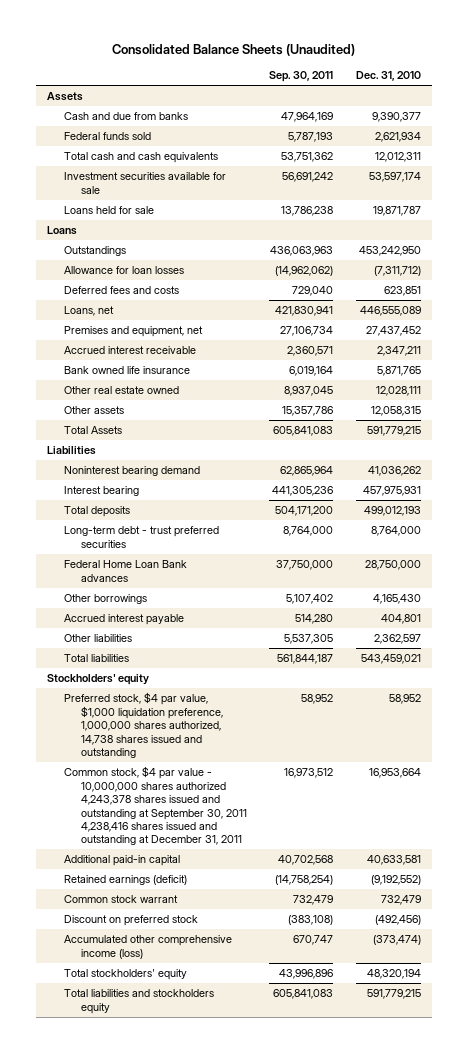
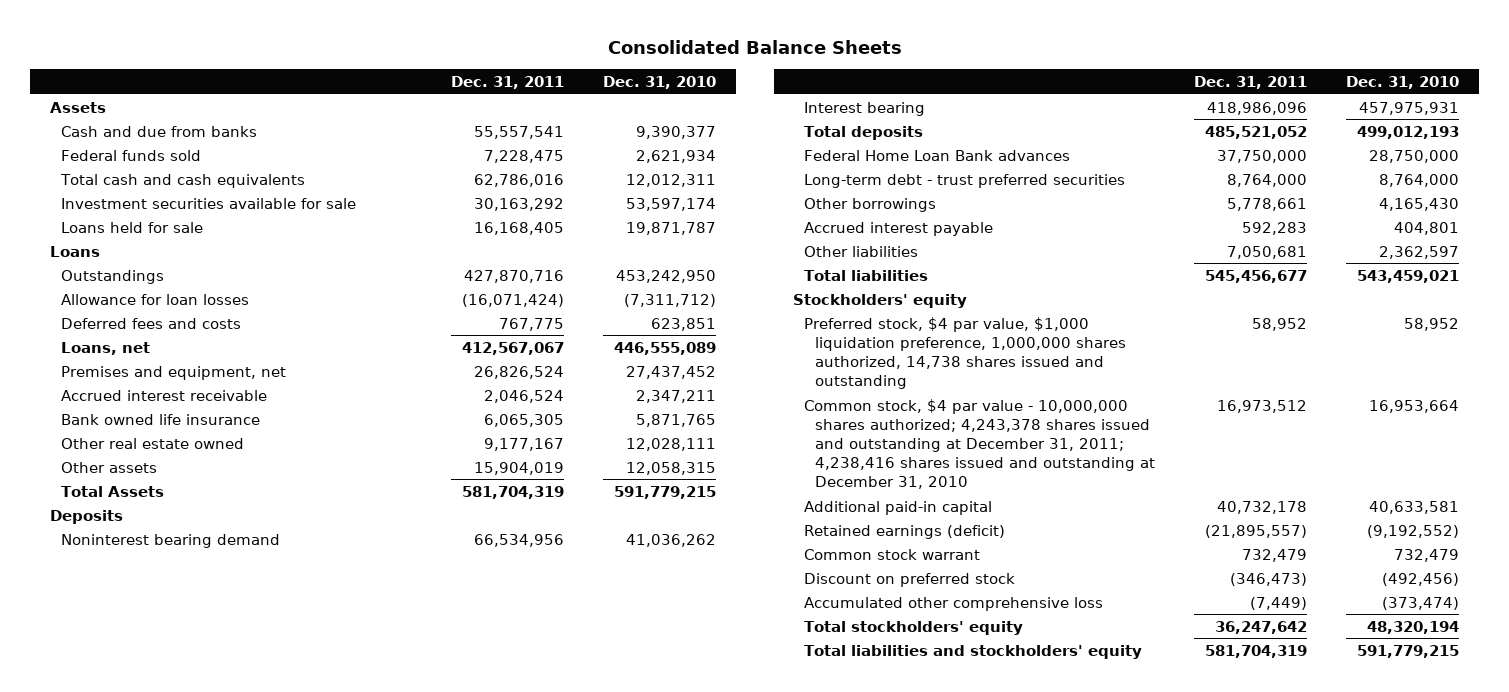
[111,43,355,56] Consolidated Balance Sheets (Unaudited) -> [607,39,902,54] Consolidated Balance Sheets
[269,71,334,83] Sep. 30, 2011 -> none
none -> [450,75,564,89] Dec. 31, 2011
[47,446,97,456] Liabilities -> none
none -> [49,509,123,524] Deposits
[64,526,220,548] Long-term debt - trust preferred securities -> [803,173,1125,188] Long-term debt - trust preferred securities
[64,766,248,846] Common stock, $4 par value - 10,000,000 shares authorized 4,243,378 shares issued and outstanding at September 30, 2011 4,238,416 shares issued and outstanding at December 31, 2011 -> [803,398,1155,490] Common stock, $4 par value - 10,000,000 shares authorized; 4,243,378 shares issued and outstanding at December 31, 2011; 4,238,416 shares issued and outstanding at December 31, 2010
[64,935,233,959] Accumulated other comprehensive income (loss) -> [803,596,1103,611] Accumulated other comprehensive loss
[64,989,215,1014] Total liabilities and stockholders equity -> [803,644,1142,659] Total liabilities and stockholders' equity

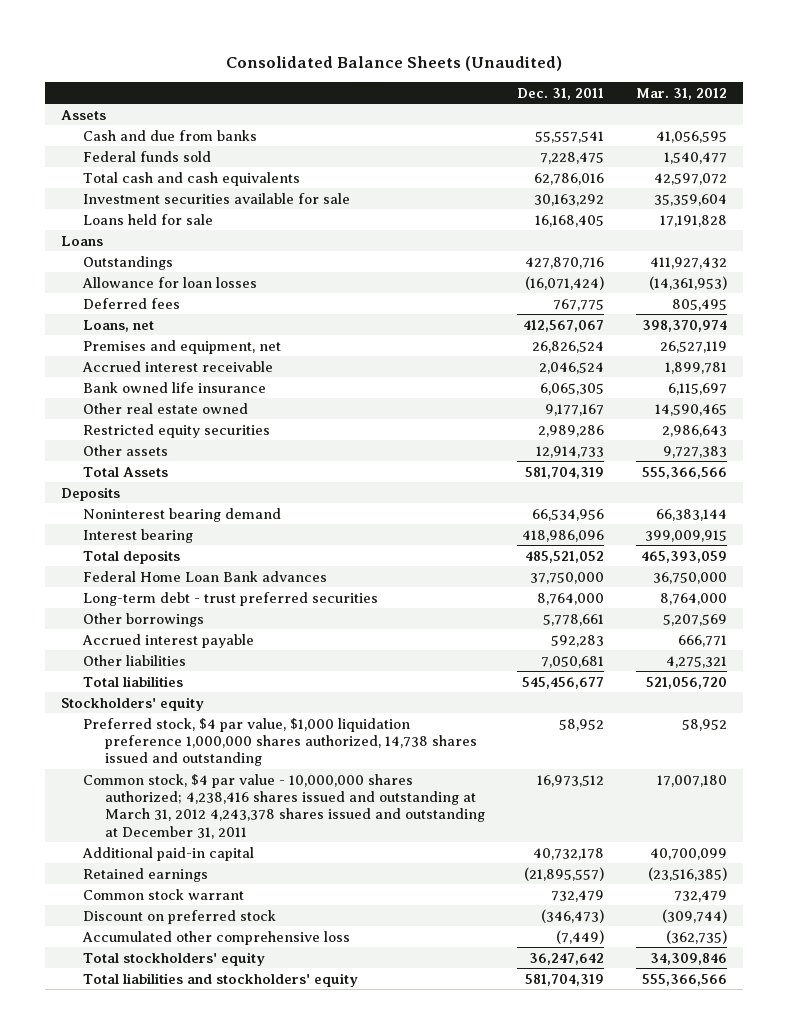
[607,39,902,54] Consolidated Balance Sheets -> [226,55,563,71] Consolidated Balance Sheets (Unaudited)
[602,75,716,89] Dec. 31, 2010 -> none
none -> [635,87,727,100] Mar. 31, 2012
[60,317,241,329] Deferred fees and costs -> [83,297,181,309] Deferred fees
none -> [83,423,271,438] Restricted equity securities
[473,461,564,475] 15,904,019 -> [536,445,605,458] 12,914,733
[803,316,1126,390] Preferred stock, $4 par value, $1,000 liquidation preference, 1,000,000 shares authorized, 14,738 shares issued and outstanding -> [83,717,478,767] Preferred stock, $4 par value, $1,000 liquidation preference 1,000,000 shares authorized, 14,738 shares issued and outstanding
[803,398,1155,490] Common stock, $4 par value - 10,000,000 shares authorized; 4,243,378 shares issued and outstanding at December 31, 2011; 4,238,416 shares issued and outstanding at December 31, 2010 -> [83,773,486,839] Common stock, $4 par value - 10,000,000 shares authorized; 4,238,416 shares issued and outstanding at March 31, 2012 4,243,378 shares issued and outstanding at December 31, 2011
[803,524,1005,539] Retained earnings (deficit) -> [83,867,209,882] Retained earnings

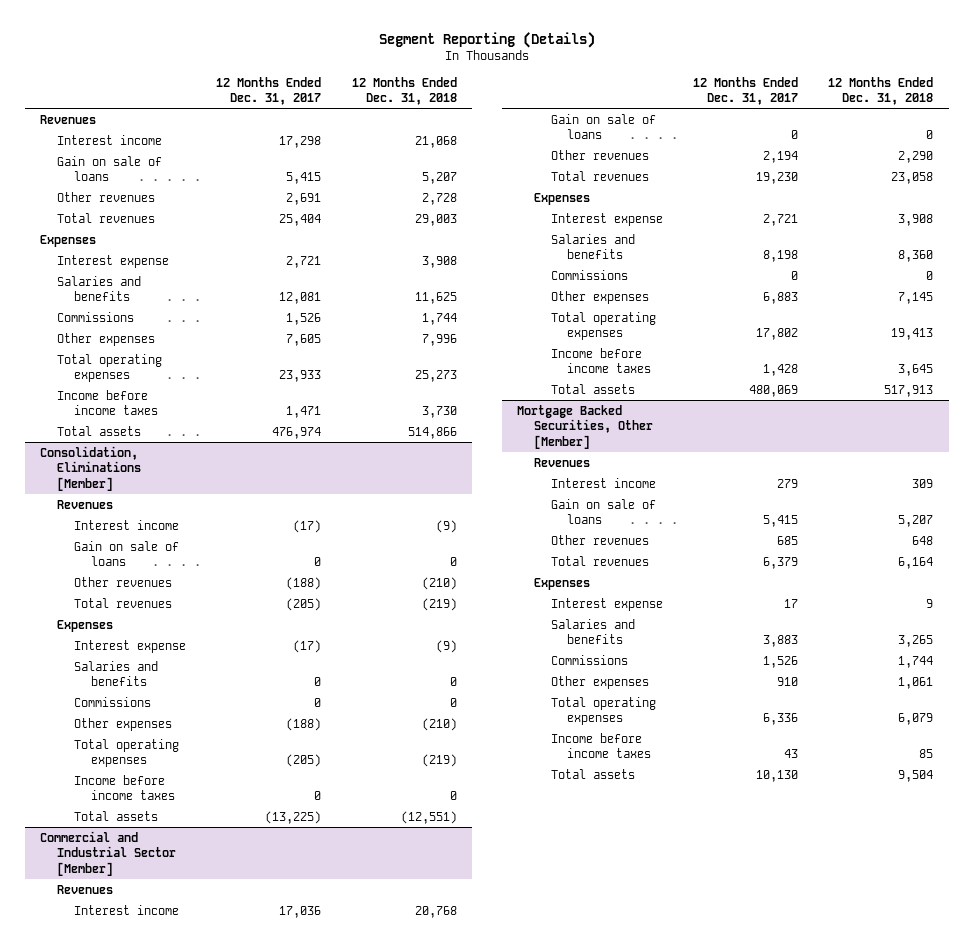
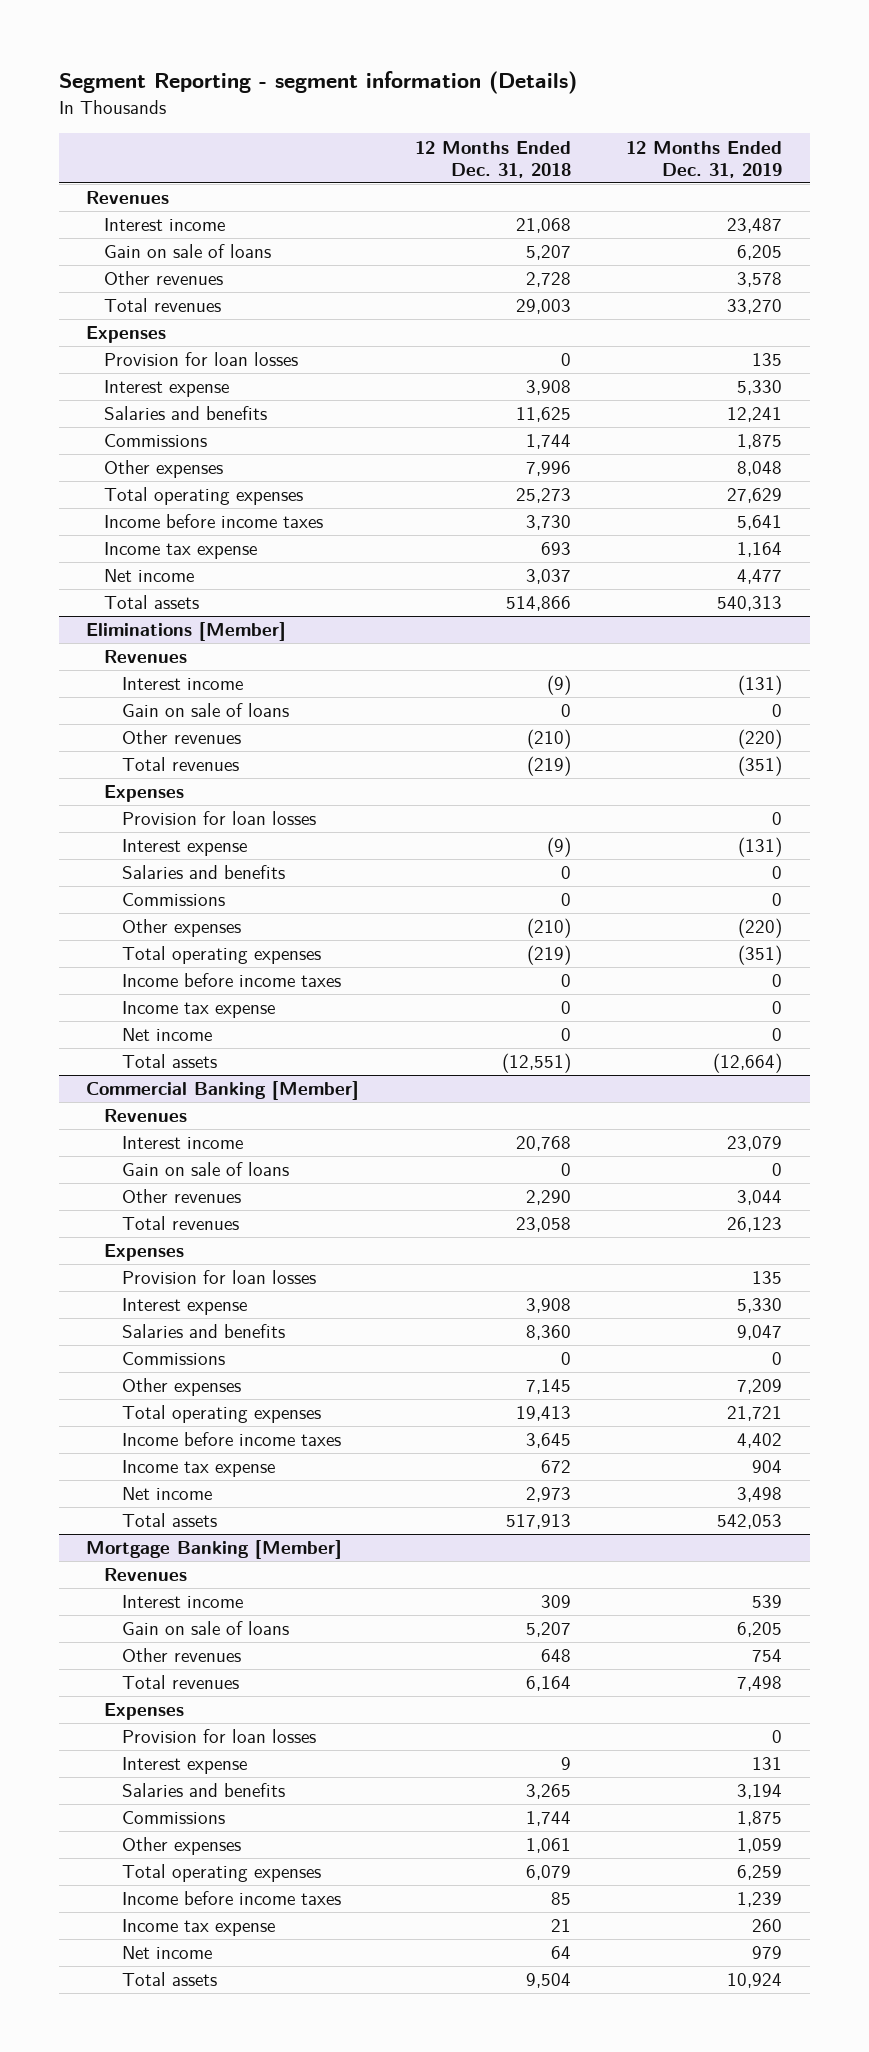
[378,31,595,48] Segment Reporting (Details) -> [58,71,577,95] Segment Reporting - segment information (Details)
[216,76,322,106] 12 Months Ended Dec. 31, 2017 -> none
none -> [626,140,783,178] 12 Months Ended Dec. 31, 2019
none -> [103,352,298,367] Provision for loan losses
none -> [103,542,257,560] Income tax expense
none -> [103,569,194,583] Net income
[40,445,142,491] Consolidation, Eliminations [Member] -> [86,622,287,642] Eliminations [Member]
none -> [121,811,316,826] Provision for loan losses
none -> [121,1001,275,1019] Income tax expense
none -> [121,1028,212,1042] Net income
[40,830,177,876] Commercial and Industrial Sector [Member] -> [86,1081,360,1101] Commercial Banking [Member]
none -> [121,1270,316,1285] Provision for loan losses
none -> [121,1460,275,1478] Income tax expense
none -> [121,1487,212,1501] Net income
[517,404,653,449] Mortgage Backed Securities, Other [Member] -> [86,1540,343,1560] Mortgage Banking [Member]
none -> [121,1729,316,1744] Provision for loan losses
none -> [121,1919,275,1937] Income tax expense
none -> [121,1946,212,1960] Net income

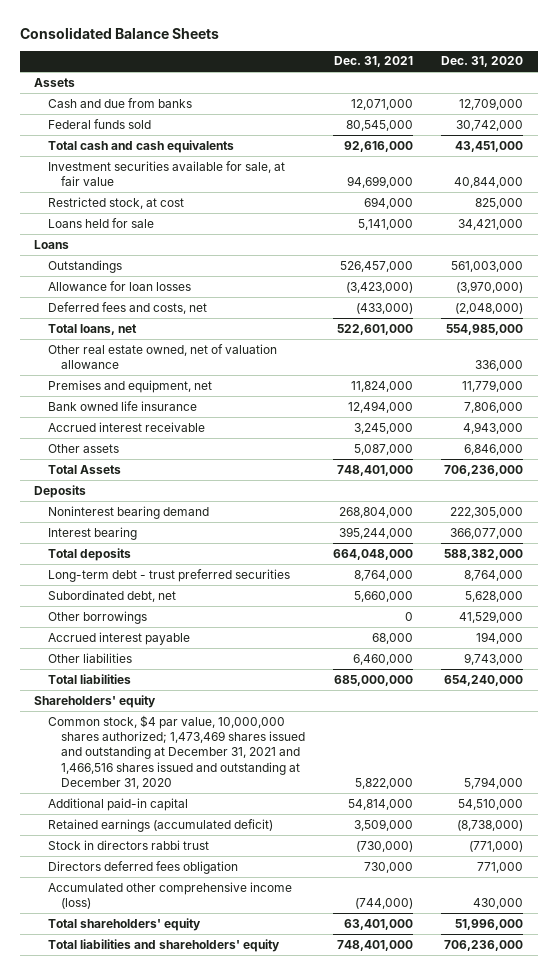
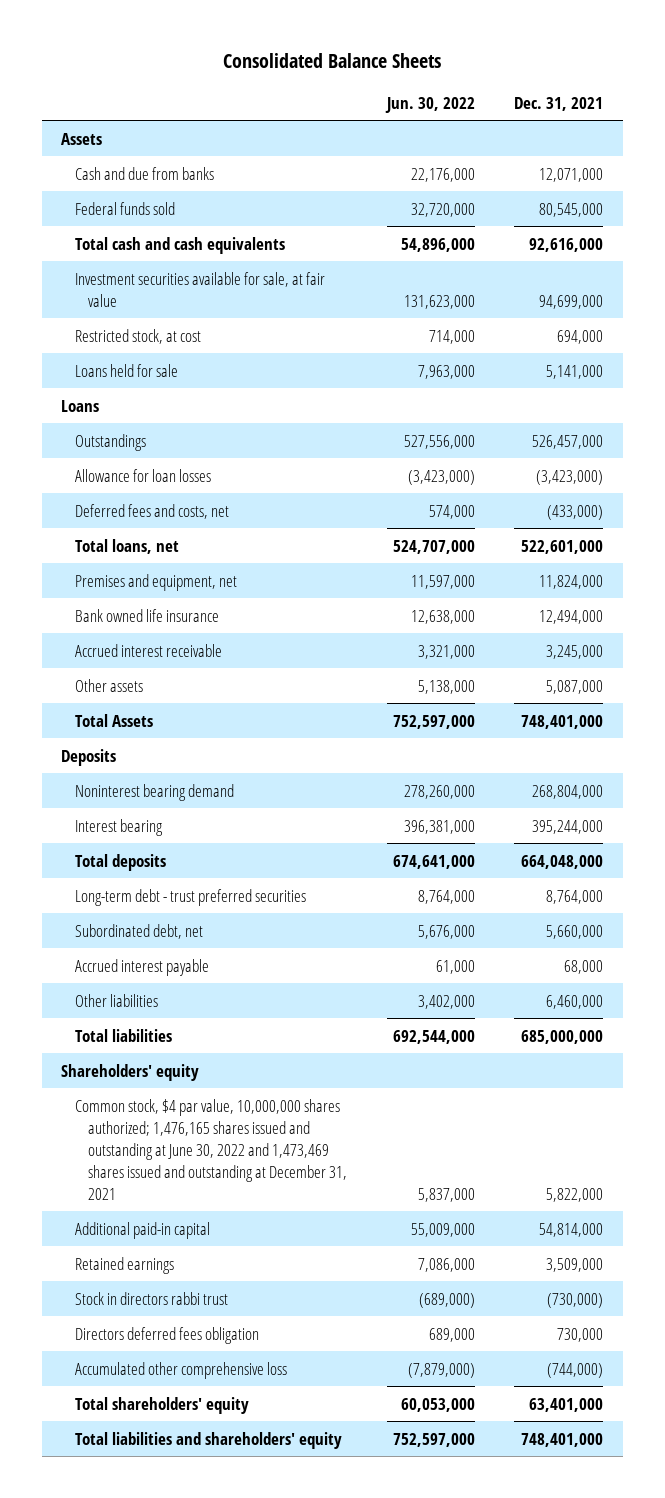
[441,56,524,68] Dec. 31, 2020 -> none
none -> [384,96,475,113] Jun. 30, 2022
[47,343,277,370] Other real estate owned, net of valuation allowance -> none
[47,610,147,624] Other borrowings -> none
[47,714,306,790] Common stock, $4 par value, 10,000,000 shares authorized; 1,473,469 shares issued and outstanding at December 31, 2021 and 1,466,516 shares issued and outstanding at December 31, 2020 -> [74,1098,347,1200] Common stock, $4 par value, 10,000,000 shares authorized; 1,476,165 shares issued and outstanding at June 30, 2022 and 1,473,469 shares issued and outstanding at December 31, 2021
[47,818,273,832] Retained earnings (accumulated deficit) -> [74,1256,174,1274] Retained earnings
[47,881,292,910] Accumulated other comprehensive income (loss) -> [74,1361,287,1379] Accumulated other comprehensive loss

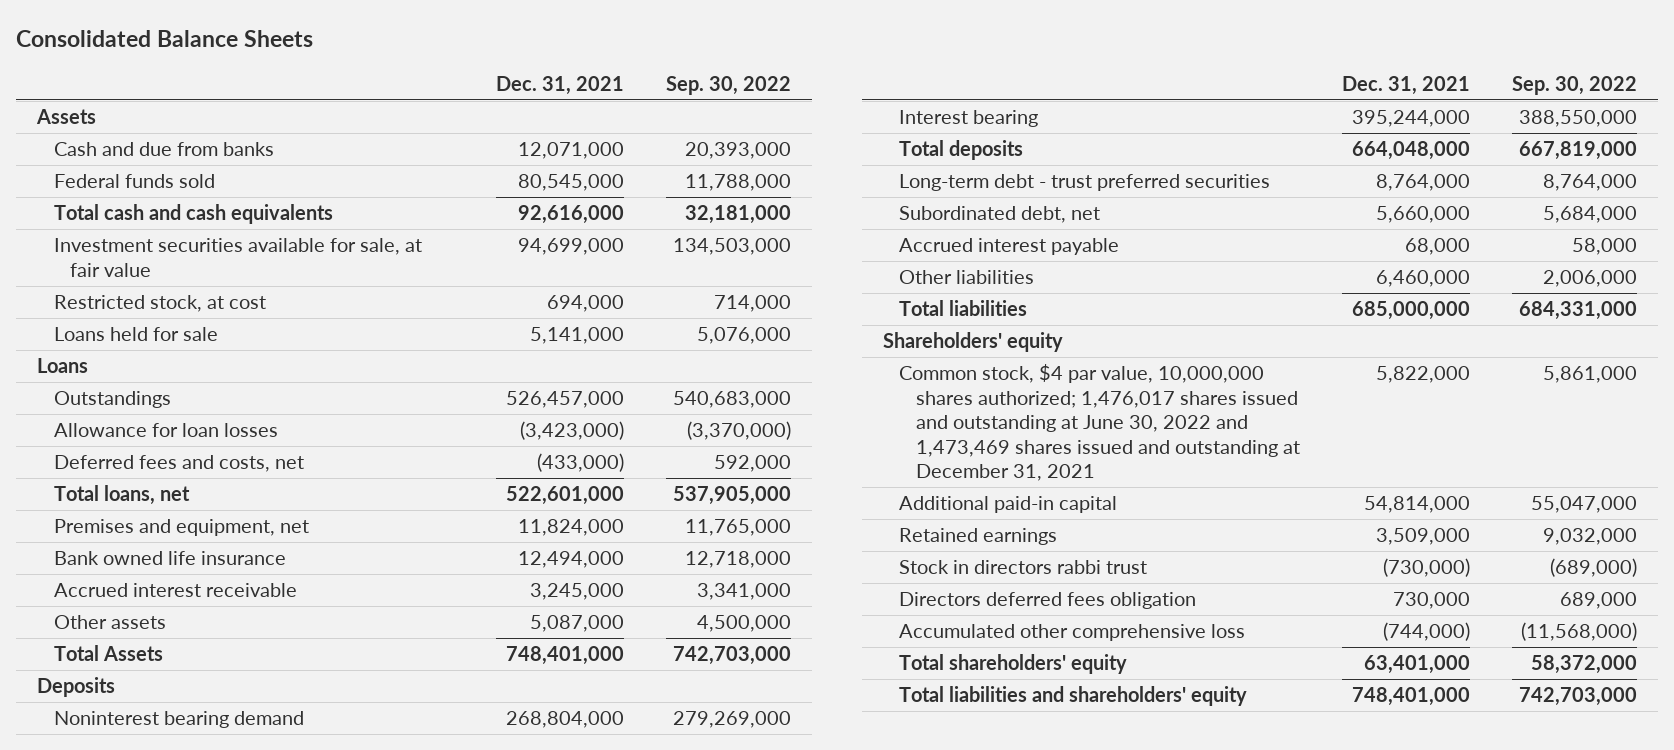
[384,96,475,113] Jun. 30, 2022 -> none
none -> [666,75,792,95] Sep. 30, 2022
[74,1098,347,1200] Common stock, $4 par value, 10,000,000 shares authorized; 1,476,165 shares issued and outstanding at June 30, 2022 and 1,473,469 shares issued and outstanding at December 31, 2021 -> [899,364,1300,482] Common stock, $4 par value, 10,000,000 shares authorized; 1,476,017 shares issued and outstanding at June 30, 2022 and 1,473,469 shares issued and outstanding at December 31, 2021

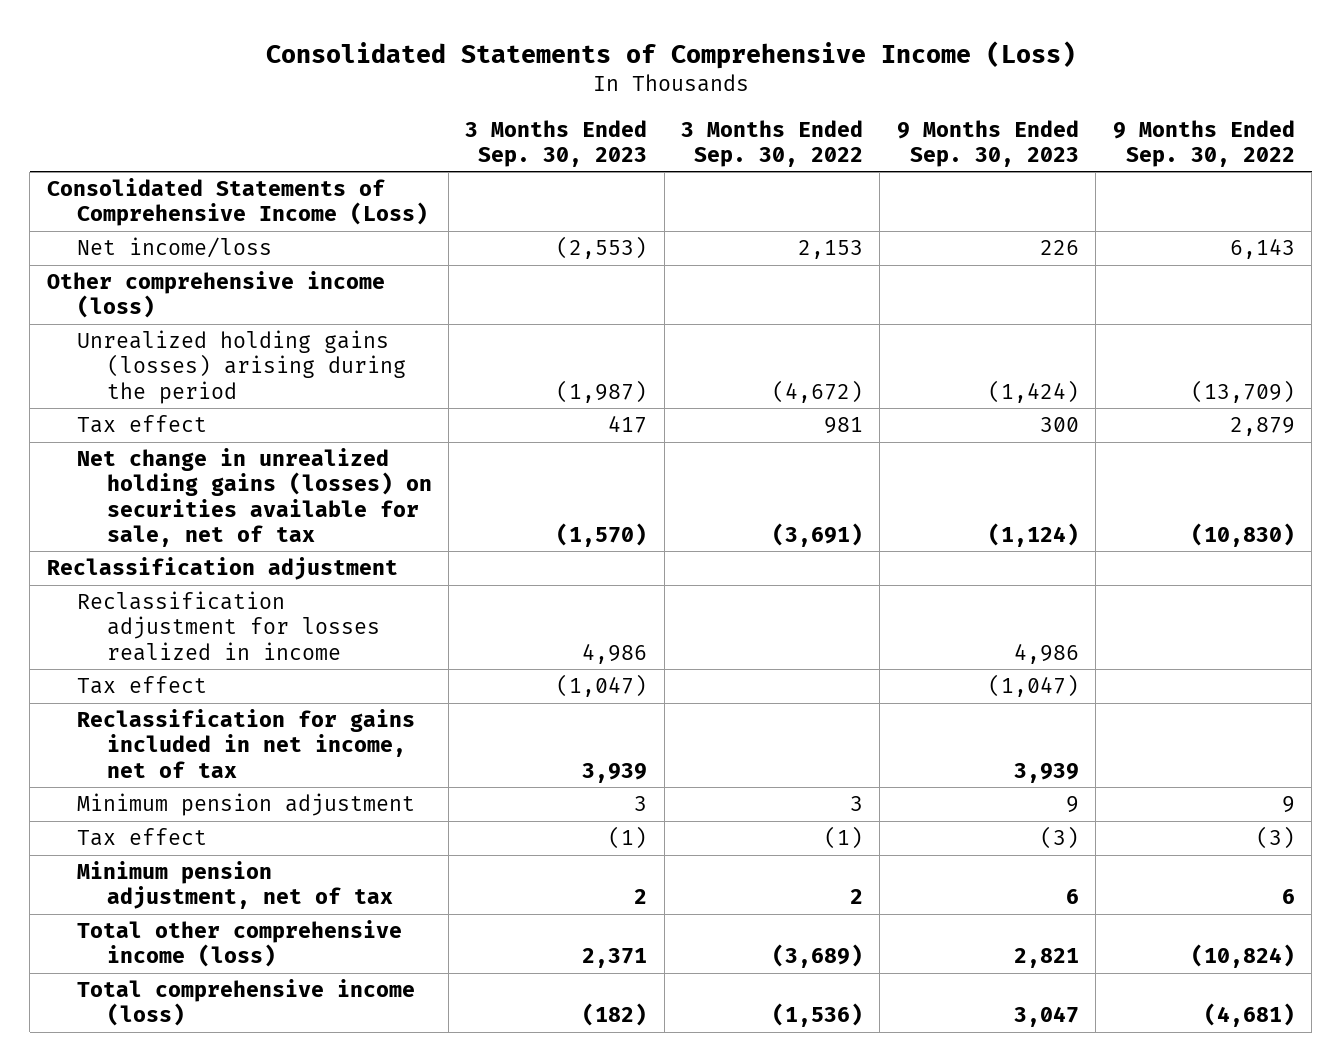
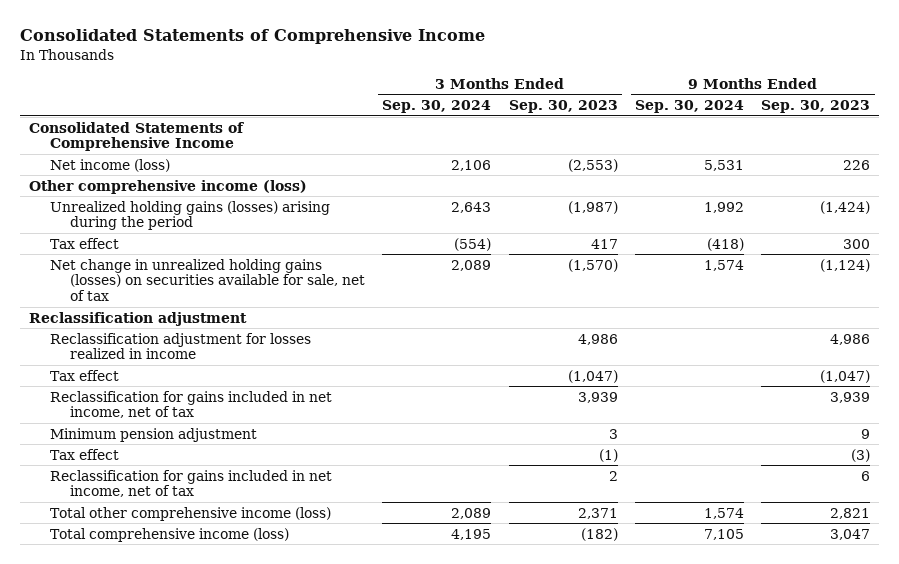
[265,40,1076,69] Consolidated Statements of Comprehensive Income (Loss) -> [20,29,486,45] Consolidated Statements of Comprehensive Income
[681,119,864,168] 3 Months Ended Sep. 30, 2022 -> none
[1112,119,1295,168] 9 Months Ended Sep. 30, 2022 -> none
none -> [382,100,492,114] Sep. 30, 2024
none -> [634,100,744,114] Sep. 30, 2024
[46,178,428,227] Consolidated Statements of Comprehensive Income (Loss) -> [28,121,244,152] Consolidated Statements of Comprehensive Income
[76,237,272,259] Net income/loss -> [49,158,170,172] Net income (loss)
[76,861,393,910] Minimum pension adjustment, net of tax -> [49,469,332,498] Reclassification for gains included in net income, net of tax

